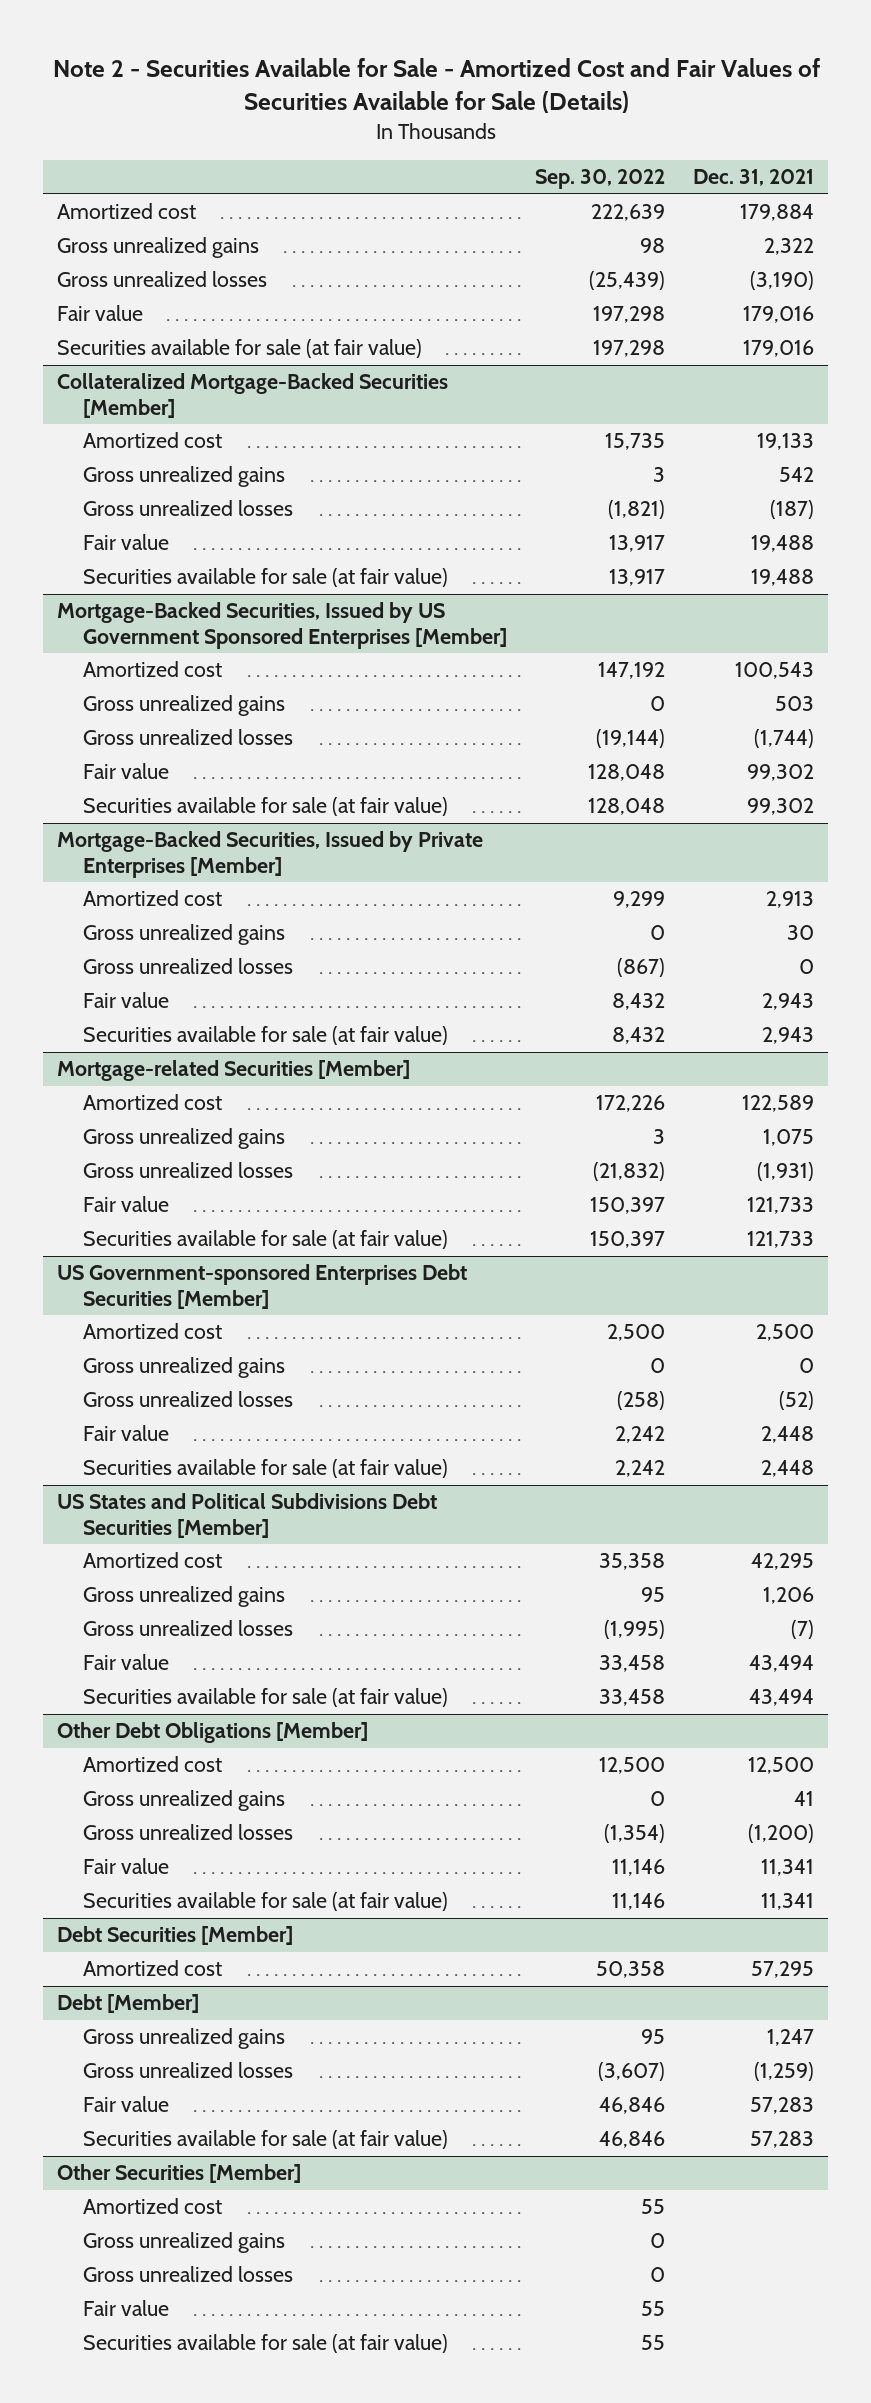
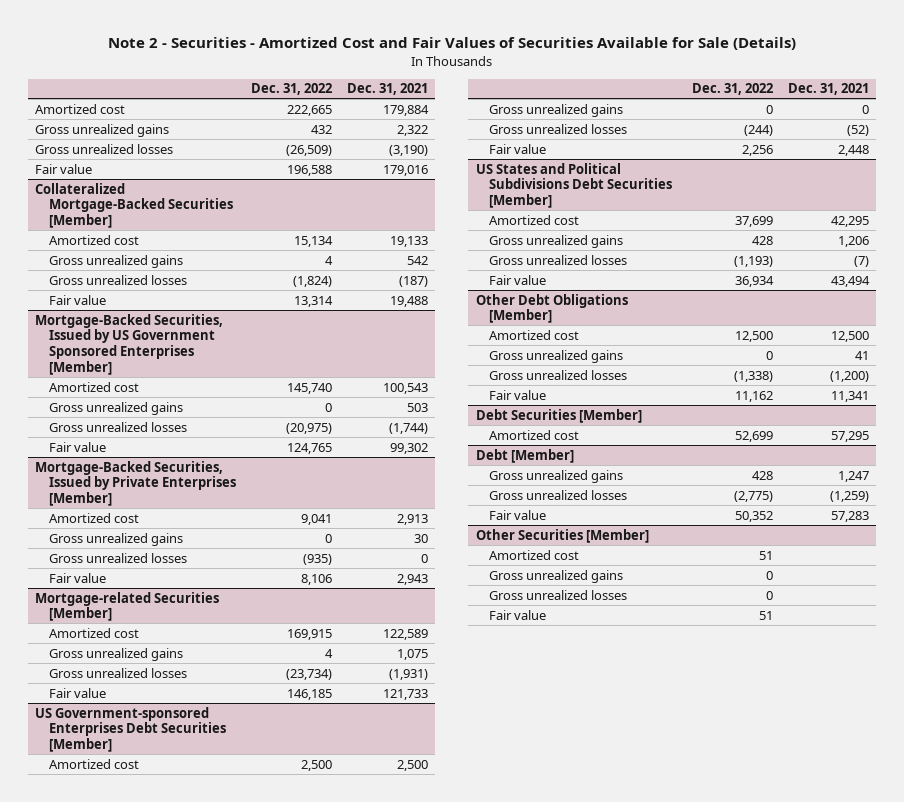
[52,57,820,113] Note 2 - Securities Available for Sale - Amortized Cost and Fair Values of Securities Available for Sale (Details) -> [107,36,796,50] Note 2 - Securities - Amortized Cost and Fair Values of Securities Available for Sale (Details)
[534,169,665,190] Sep. 30, 2022 -> none
none -> [250,83,332,96] Dec. 31, 2022
[57,339,423,359] Securities available for sale (at fair value) -> none
[82,568,448,588] Securities available for sale (at fair value) -> none
[82,797,448,817] Securities available for sale (at fair value) -> none
[82,1026,448,1046] Securities available for sale (at fair value) -> none
[82,1230,448,1250] Securities available for sale (at fair value) -> none
[82,1459,448,1479] Securities available for sale (at fair value) -> none
[82,1688,448,1708] Securities available for sale (at fair value) -> none
[82,1892,448,1912] Securities available for sale (at fair value) -> none
[82,2130,448,2150] Securities available for sale (at fair value) -> none
[82,2334,448,2354] Securities available for sale (at fair value) -> none

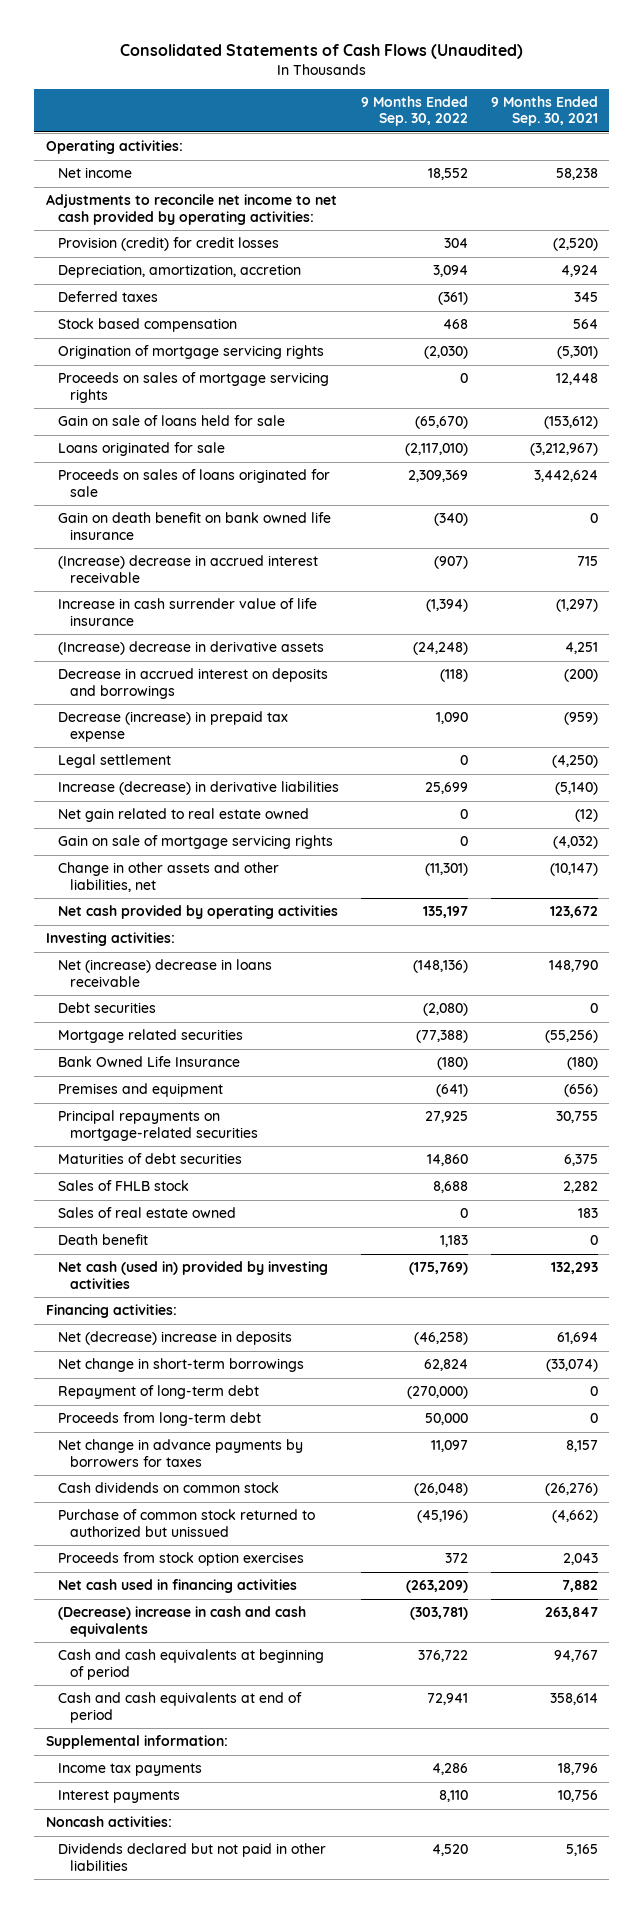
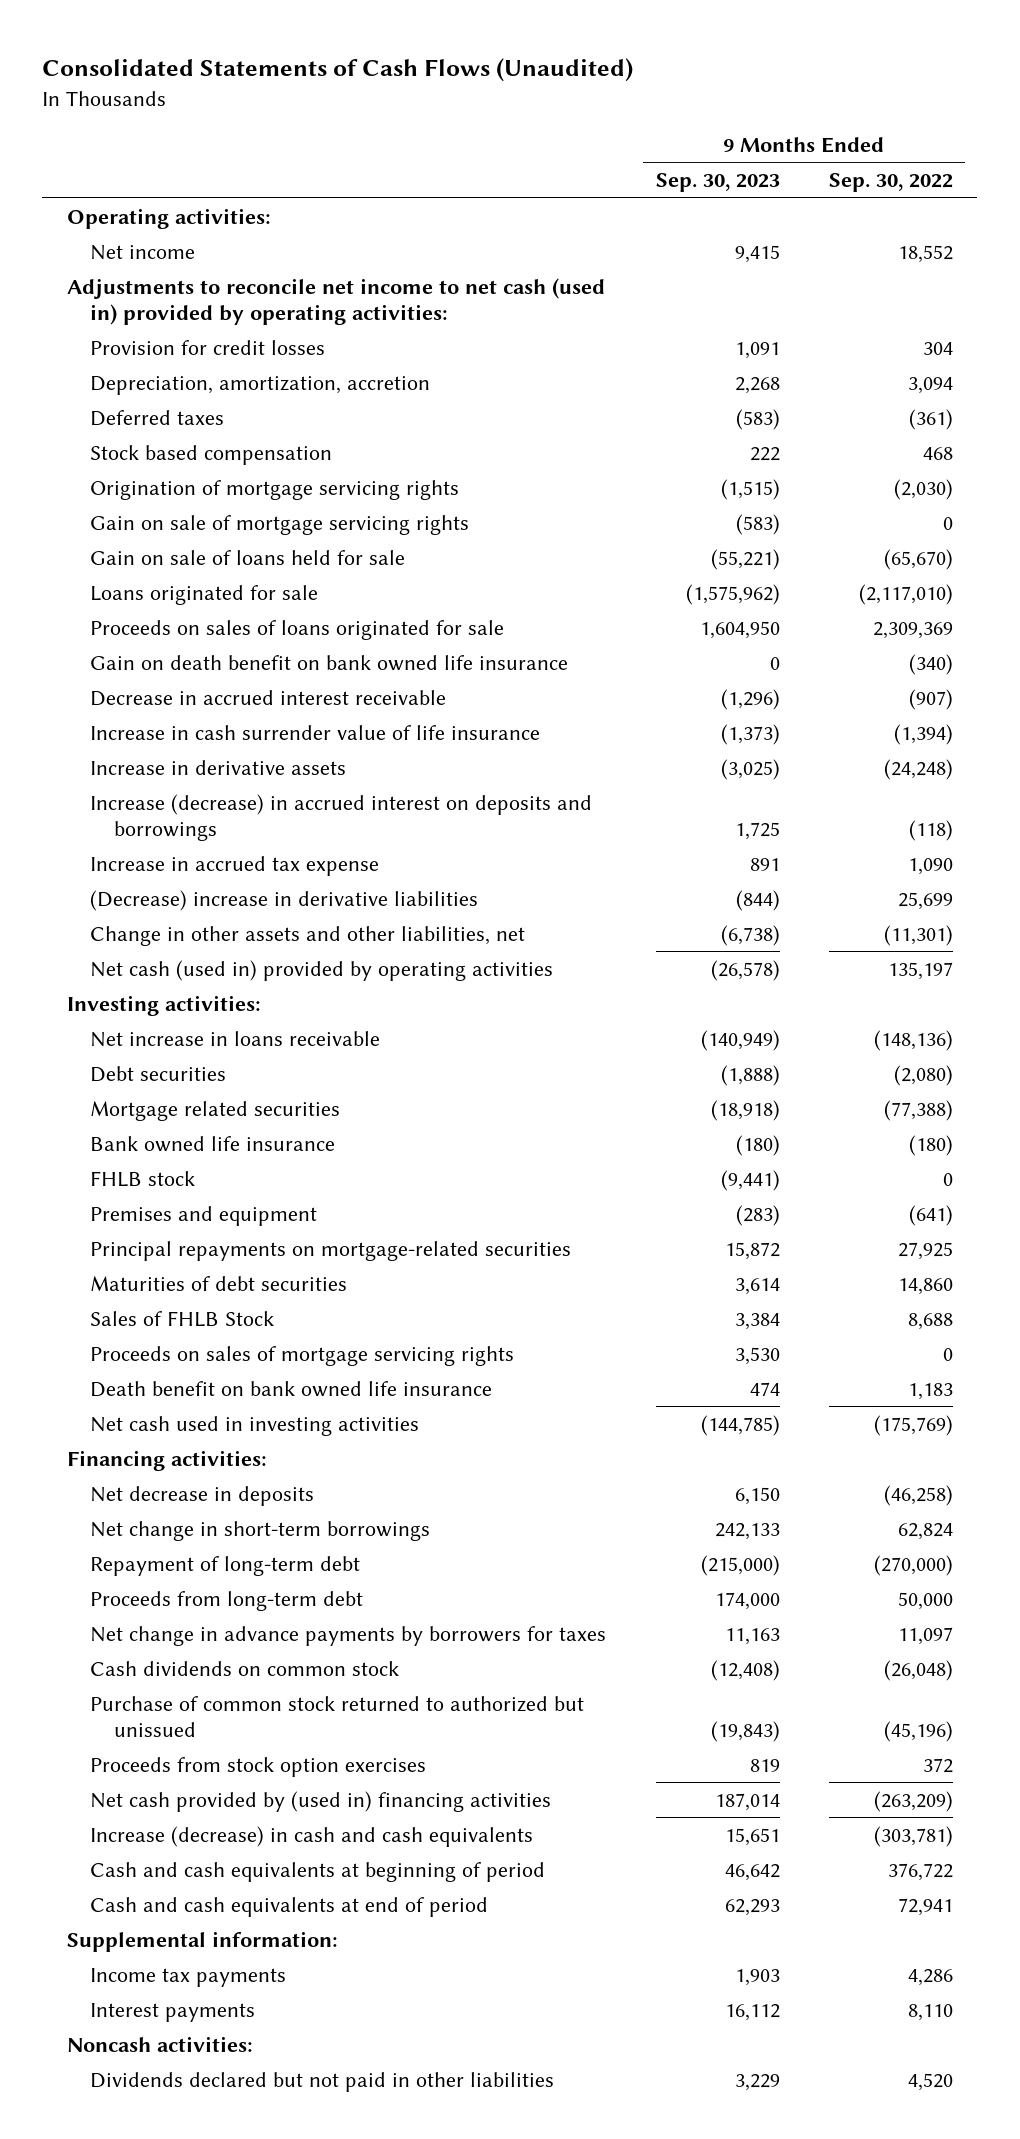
[490,95,598,127] 9 Months Ended Sep. 30, 2021 -> none
none -> [655,173,780,193] Sep. 30, 2023
[45,194,337,225] Adjustments to reconcile net income to net cash provided by operating activities: -> [66,277,605,325] Adjustments to reconcile net income to net cash (used in) provided by operating activities:
[57,237,279,252] Provision (credit) for credit losses -> [90,339,326,355] Provision for credit losses
[57,835,333,850] Gain on sale of mortgage servicing rights -> [90,514,470,535] Gain on sale of mortgage servicing rights
[57,555,318,583] (Increase) decrease in accrued interest receivable -> [90,689,447,706] Decrease in accrued interest receivable
[57,754,171,769] Legal settlement -> none
[57,808,309,823] Net gain related to real estate owned -> none
[57,641,324,656] (Increase) decrease in derivative assets -> [90,759,347,775] Increase in derivative assets
[57,668,328,699] Decrease in accrued interest on deposits and borrowings -> [90,793,593,841] Increase (decrease) in accrued interest on deposits and borrowings
[57,711,288,742] Decrease (increase) in prepaid tax expense -> [90,855,380,876] Increase in accrued tax expense
[57,781,339,796] Increase (decrease) in derivative liabilities -> [90,889,479,911] (Decrease) increase in derivative liabilities
[57,905,338,920] Net cash provided by operating activities -> [90,959,554,981] Net cash (used in) provided by operating activities
[57,959,272,987] Net (increase) decrease in loans receivable -> [90,1030,381,1047] Net increase in loans receivable
[57,1056,240,1068] Bank Owned Life Insurance -> [90,1135,336,1152] Bank owned life insurance
none -> [90,1170,196,1187] FHLB stock
[57,1207,236,1219] Sales of real estate owned -> none
[57,1180,189,1192] Sales of FHLB stock -> [90,1310,275,1327] Sales of FHLB Stock
[57,372,329,403] Proceeds on sales of mortgage servicing rights -> [90,1345,515,1366] Proceeds on sales of mortgage servicing rights
[57,1234,148,1246] Death benefit -> [90,1380,493,1397] Death benefit on bank owned life insurance
[57,1261,328,1289] Net cash (used in) provided by investing activities -> [90,1415,420,1436] Net cash used in investing activities
[57,1331,292,1346] Net (decrease) increase in deposits -> [90,1485,315,1506] Net decrease in deposits
[57,1579,297,1594] Net cash used in financing activities -> [90,1790,552,1812] Net cash provided by (used in) financing activities
[57,1606,306,1637] (Decrease) increase in cash and cash equivalents -> [90,1825,534,1847] Increase (decrease) in cash and cash equivalents

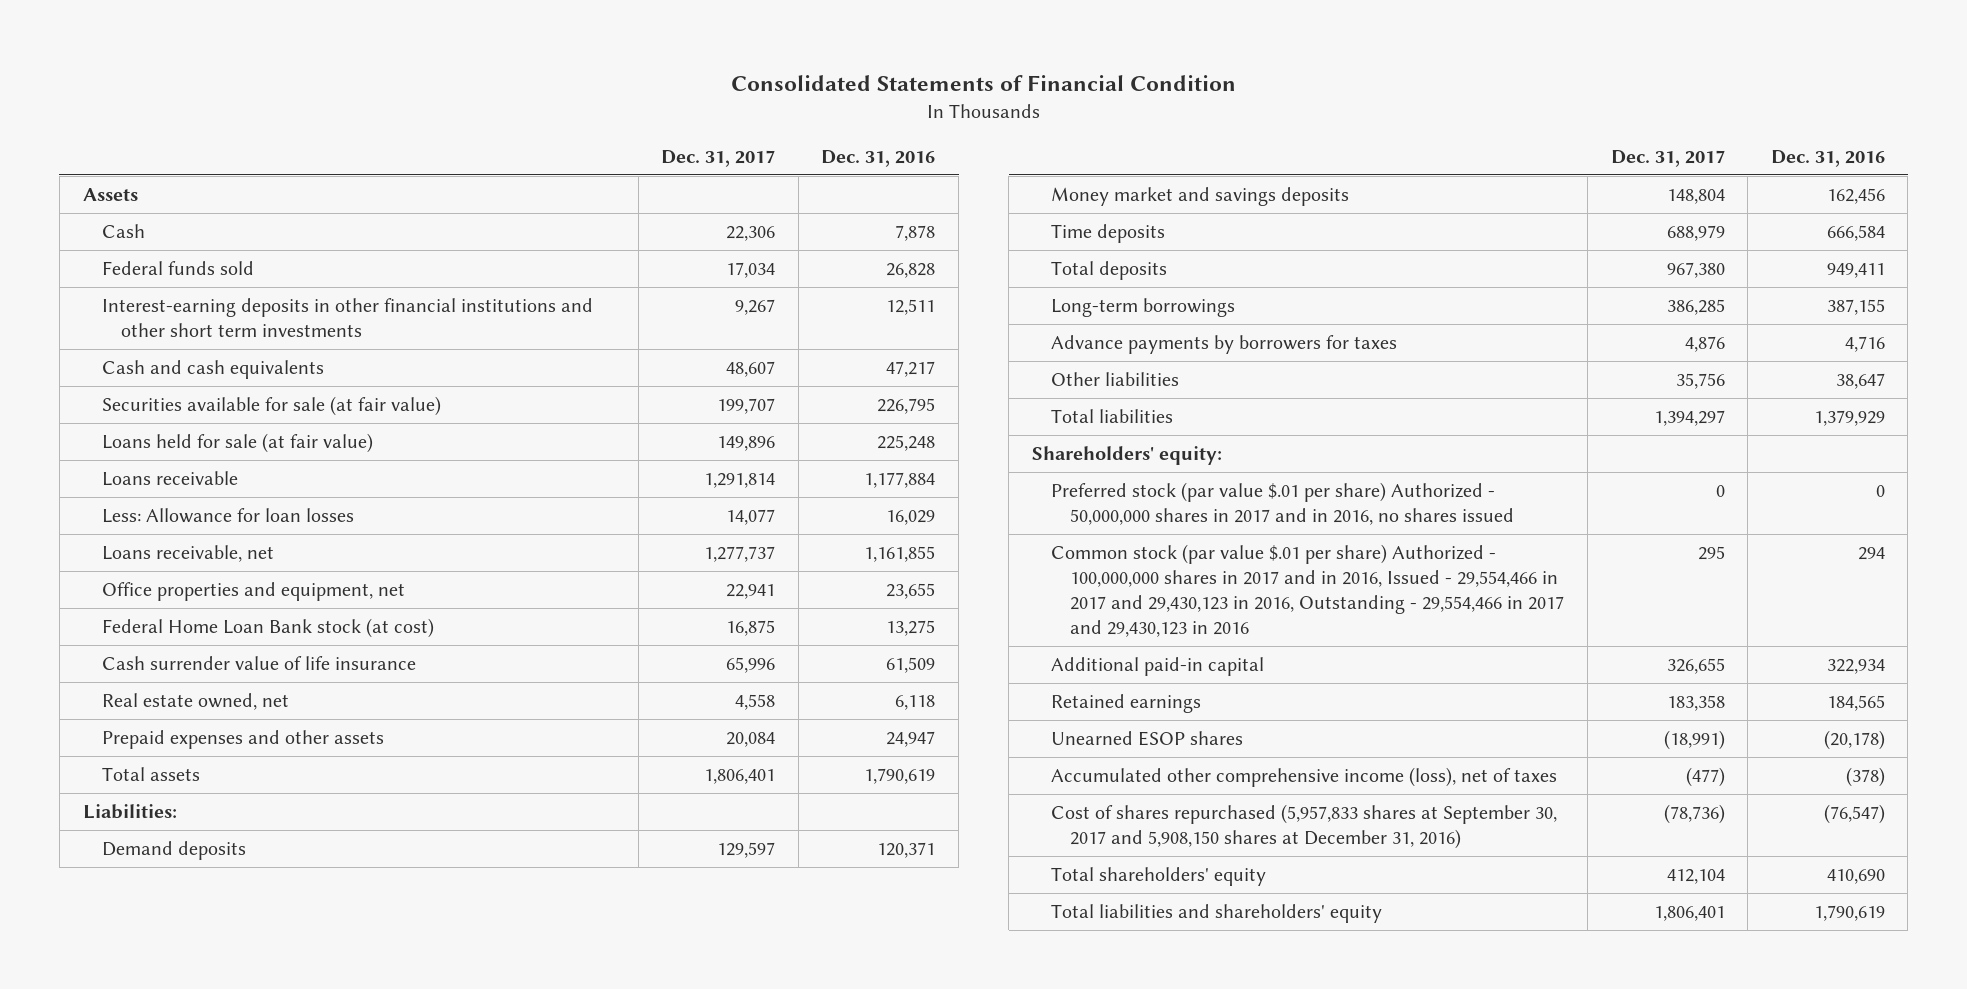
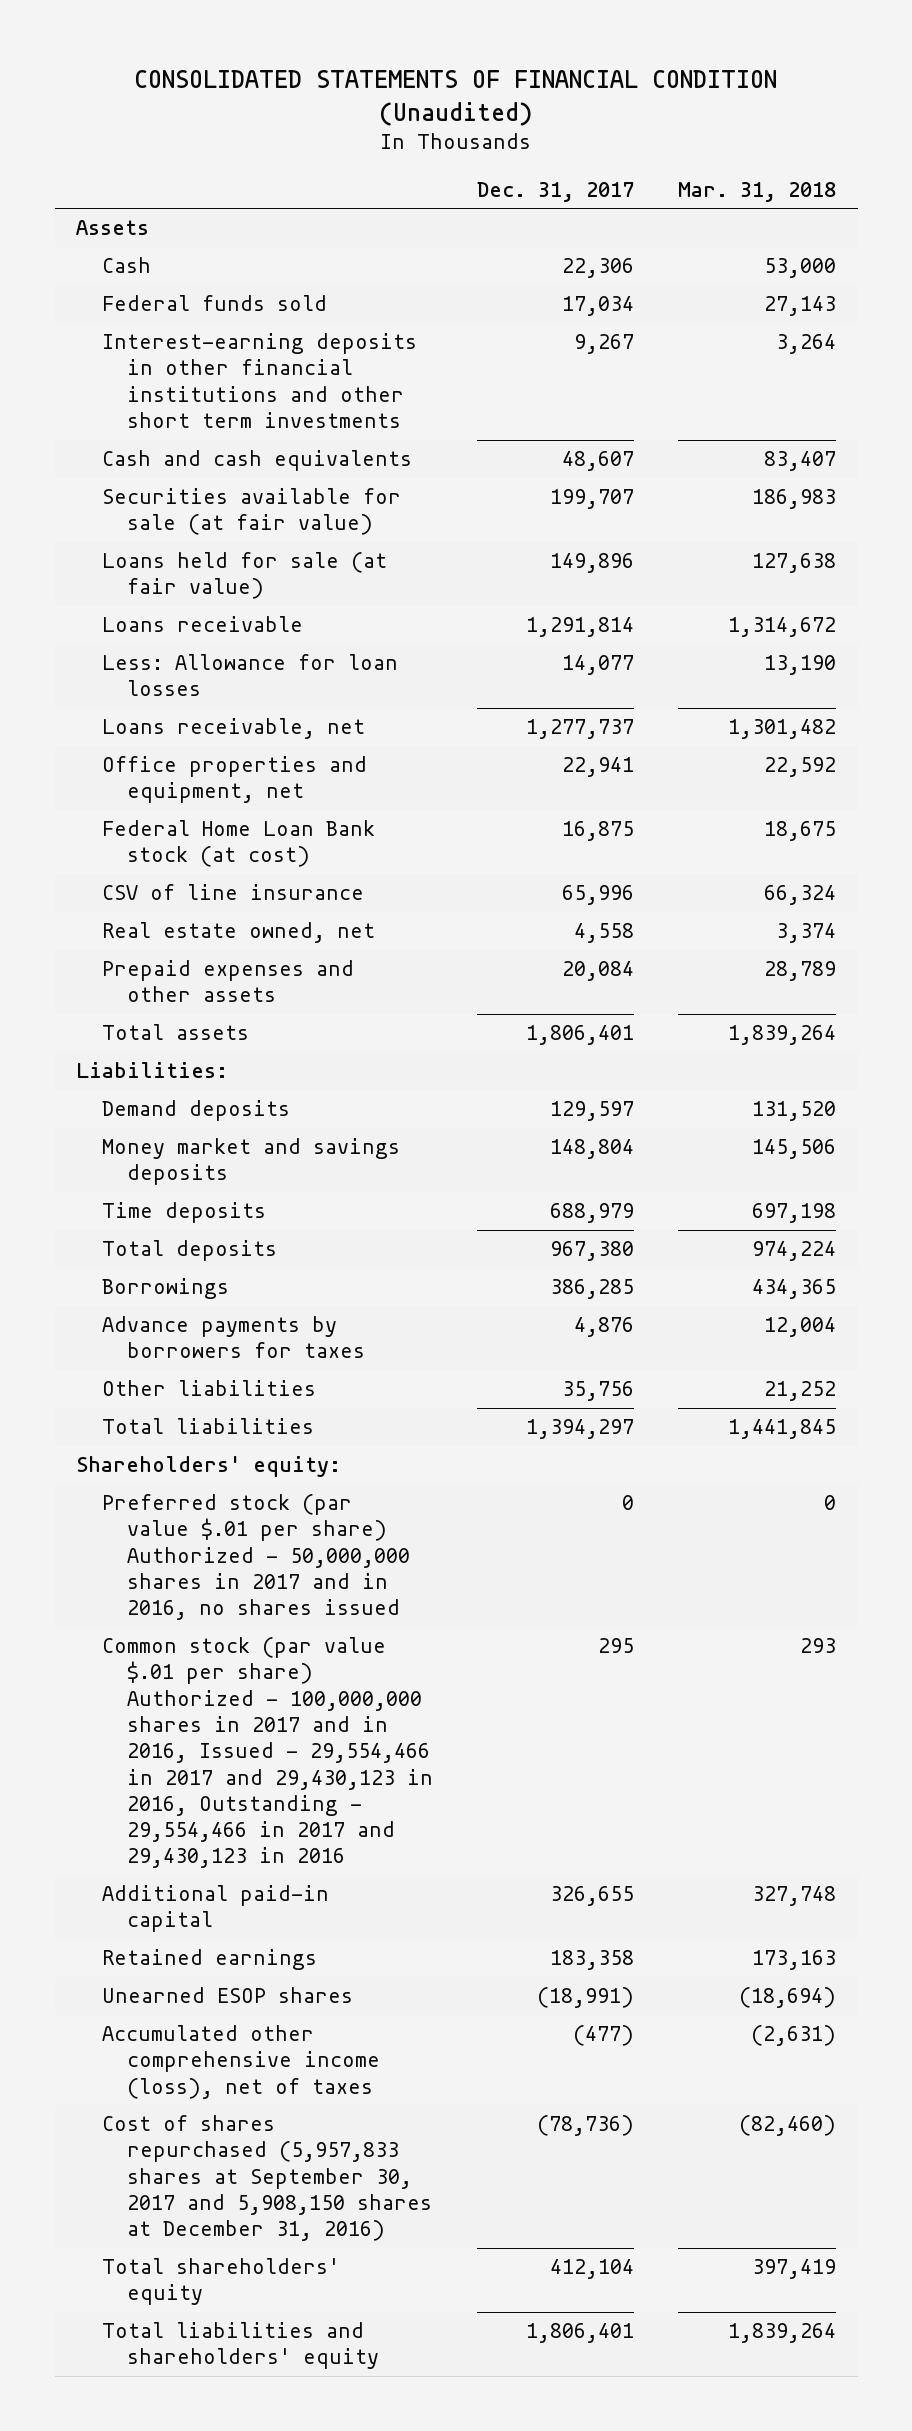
[730,74,1236,91] Consolidated Statements of Financial Condition -> [134,69,778,126] CONSOLIDATED STATEMENTS OF FINANCIAL CONDITION (Unaudited)
[821,149,936,167] Dec. 31, 2016 -> none
none -> [677,181,836,202] Mar. 31, 2018
[101,655,416,670] Cash surrender value of life insurance -> [101,884,364,901] CSV of line insurance
[1051,297,1236,317] Long-term borrowings -> [101,1278,229,1300] Borrowings

